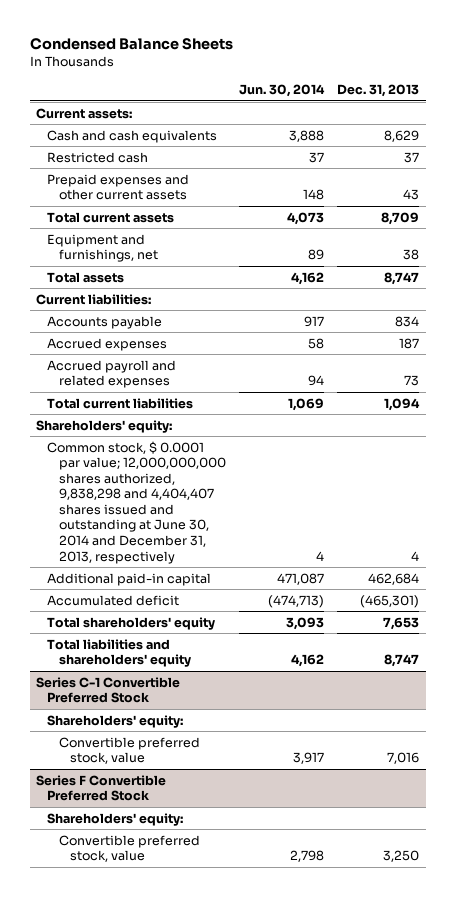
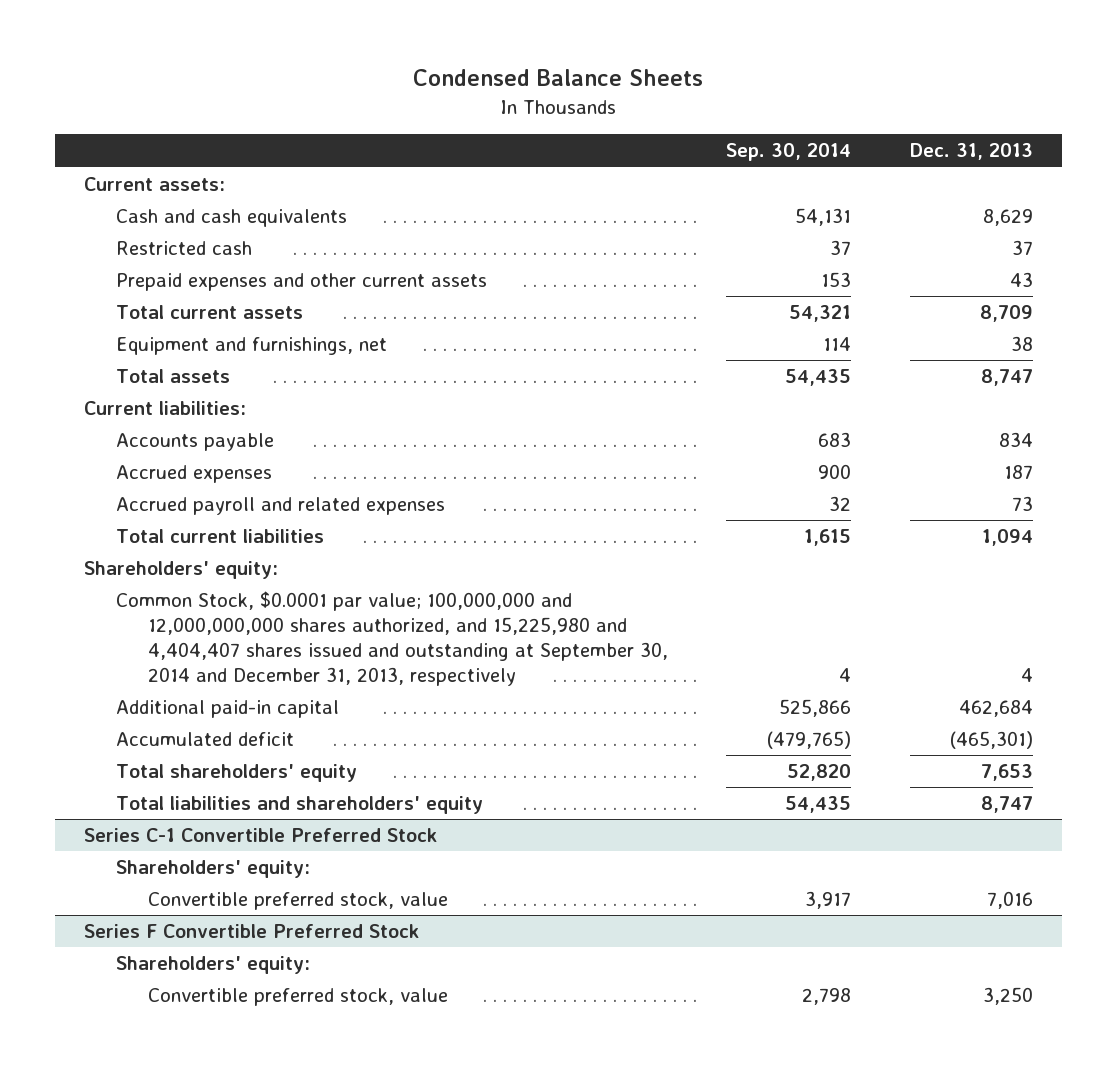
[238,84,325,98] Jun. 30, 2014 -> none
none -> [726,143,852,162] Sep. 30, 2014
[47,440,226,564] Common stock, $ 0.0001 par value; 12,000,000,000 shares authorized, 9,838,298 and 4,404,407 shares issued and outstanding at June 30, 2014 and December 31, 2013, respectively -> [115,591,668,686] Common Stock, $0.0001 par value; 100,000,000 and 12,000,000,000 shares authorized, and 15,225,980 and 4,404,407 shares issued and outstanding at September 30, 2014 and December 31, 2013, respectively

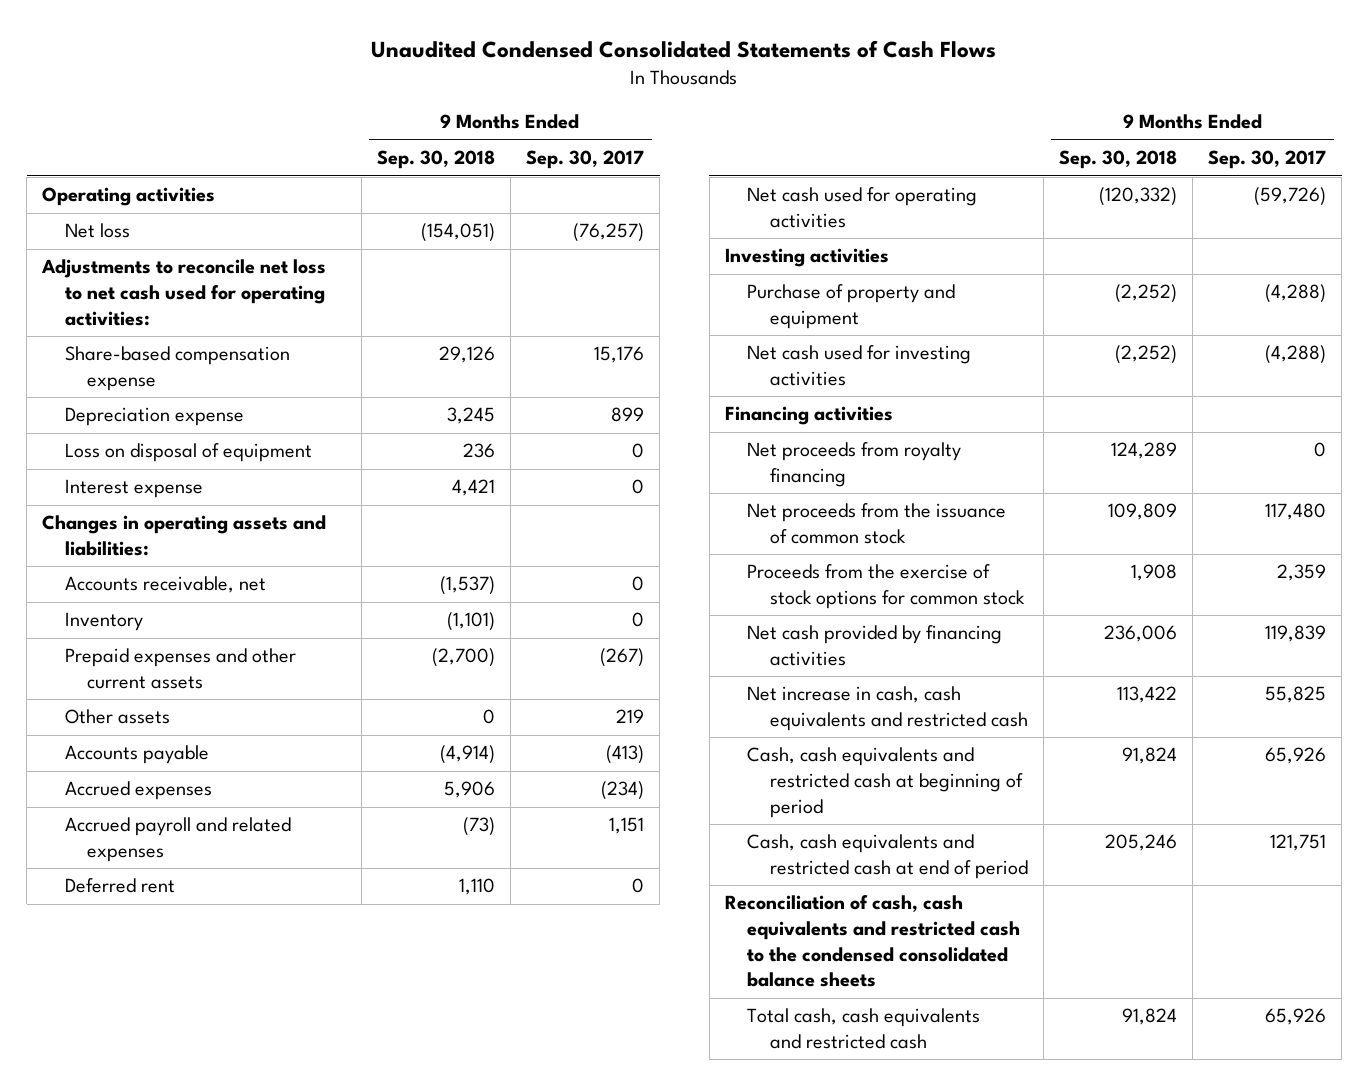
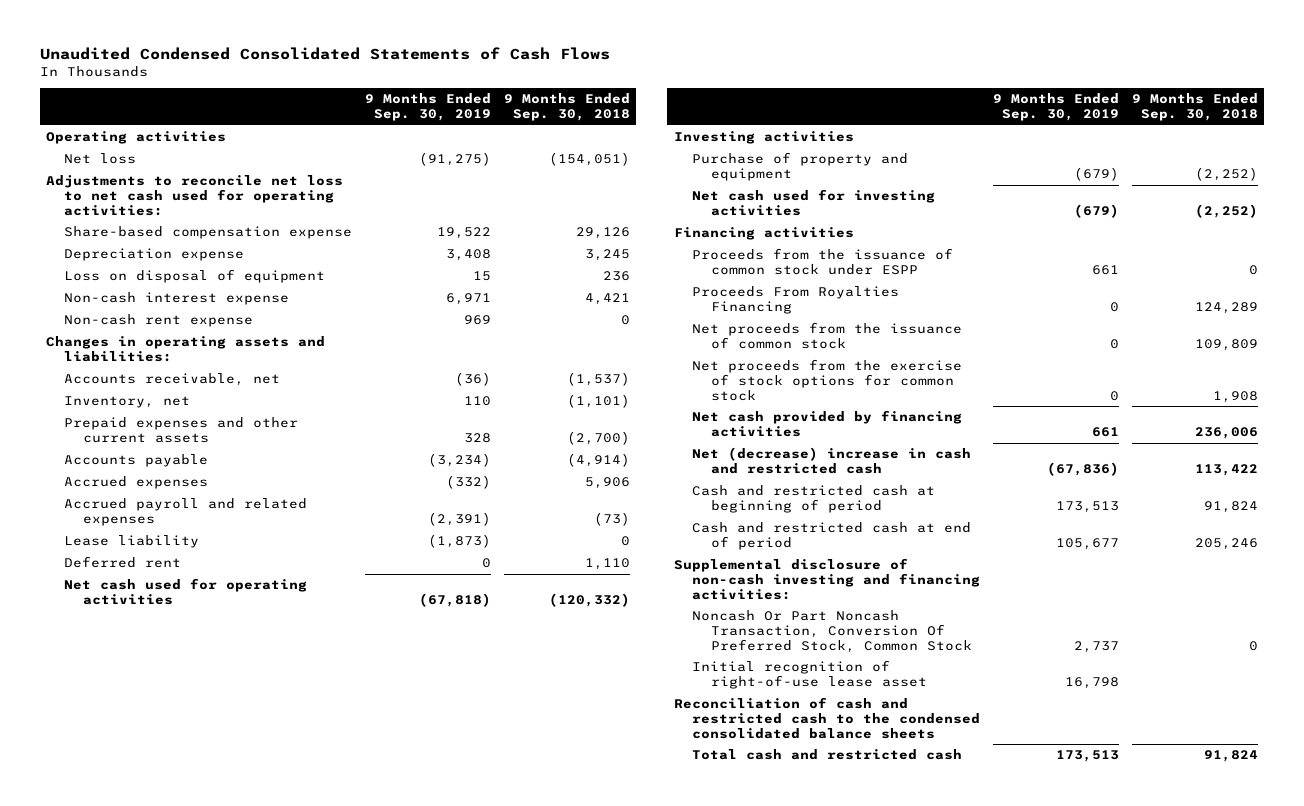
[525,150,644,170] Sep. 30, 2017 -> none
none -> [365,93,492,121] 9 Months Ended Sep. 30, 2019
[64,479,203,499] Interest expense -> [64,292,290,306] Non-cash interest expense
none -> [64,314,254,328] Non-cash rent expense
[64,612,143,632] Inventory -> [64,396,191,409] Inventory, net
[64,709,170,725] Other assets -> none
none -> [64,535,200,549] Lease liability
none -> [692,248,954,275] Proceeds from the issuance of common stock under ESPP
[747,442,962,488] Net proceeds from royalty financing -> [692,286,900,314] Proceeds From Royalties Financing
[747,564,1025,610] Proceeds from the exercise of stock options for common stock -> [692,359,963,401] Net proceeds from the exercise of stock options for common stock
[747,686,1028,732] Net increase in cash, cash equivalents and restricted cash -> [692,447,972,474] Net (decrease) increase in cash and restricted cash
[747,747,1023,818] Cash, cash equivalents and restricted cash at beginning of period -> [692,485,936,513] Cash and restricted cash at beginning of period
[747,834,1028,880] Cash, cash equivalents and restricted cash at end of period -> [692,522,972,550] Cash and restricted cash at end of period
none -> [673,558,981,600] Supplemental disclosure of non-cash investing and financing activities:
none -> [692,610,972,653] Noncash Or Part Noncash Transaction, Conversion Of Preferred Stock, Common Stock
none -> [692,660,927,689] Initial recognition of right-of-use lease asset
[724,895,1021,988] Reconciliation of cash, cash equivalents and restricted cash to the condensed consolidated balance sheets -> [673,697,981,739] Reconciliation of cash and restricted cash to the condensed consolidated balance sheets
[747,1008,981,1050] Total cash, cash equivalents and restricted cash -> [692,749,963,761] Total cash and restricted cash

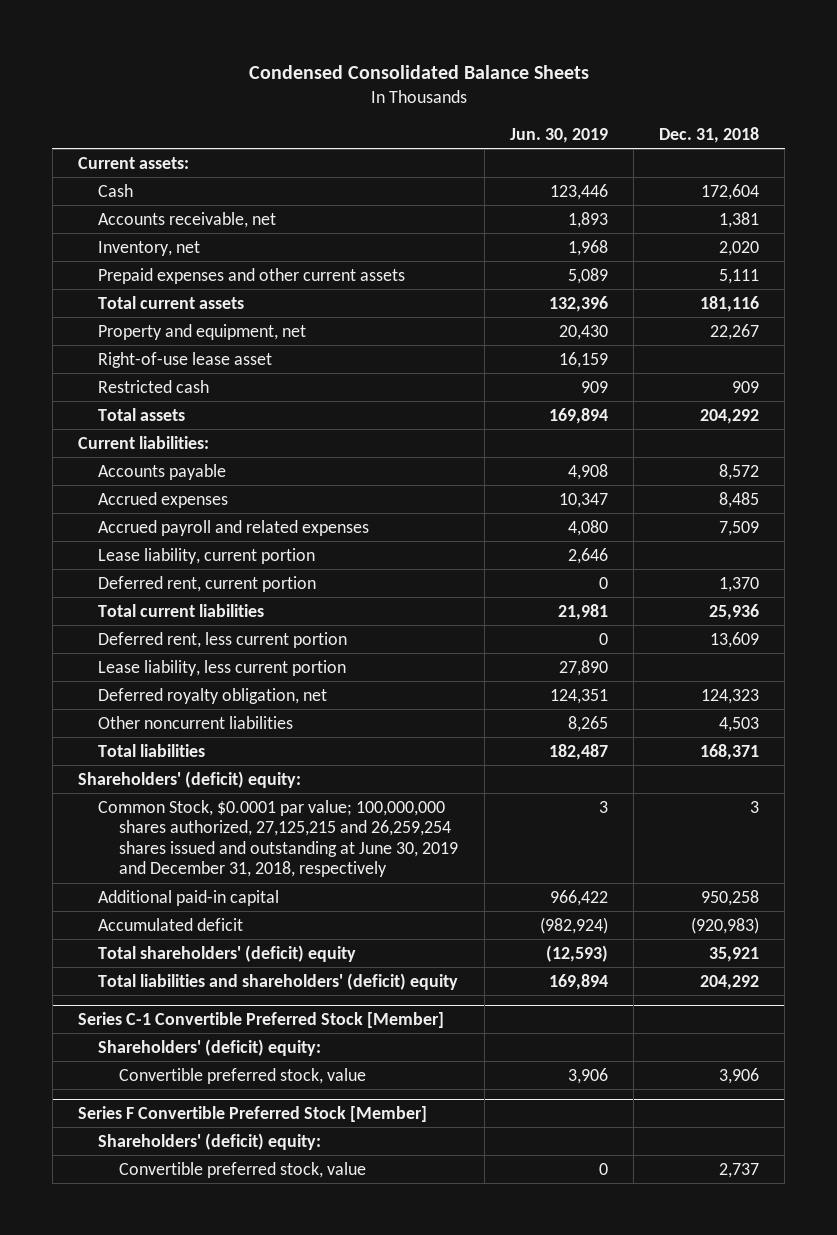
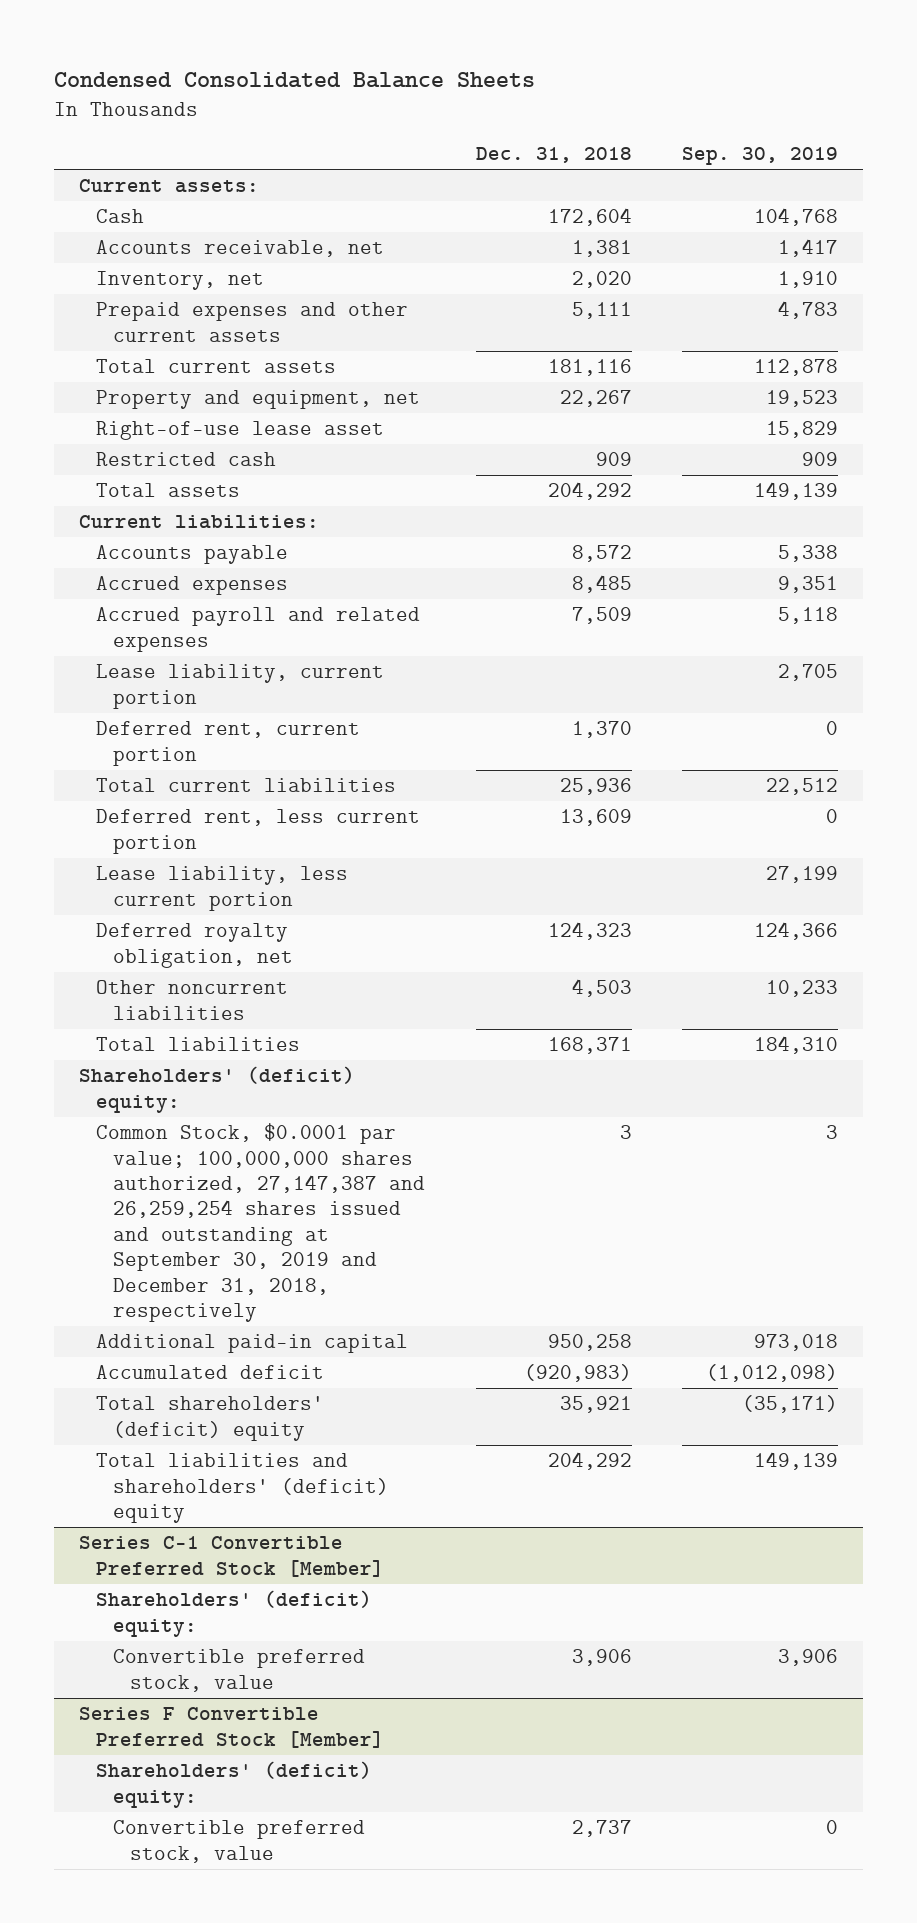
[509,127,608,143] Jun. 30, 2019 -> none
none -> [681,146,838,165] Sep. 30, 2019
[98,799,458,878] Common Stock, $0.0001 par value; 100,000,000 shares authorized, 27,125,215 and 26,259,254 shares issued and outstanding at June 30, 2019 and December 31, 2018, respectively -> [96,1123,426,1323] Common Stock, $0.0001 par value; 100,000,000 shares authorized, 27,147,387 and 26,259,254 shares issued and outstanding at September 30, 2019 and December 31, 2018, respectively

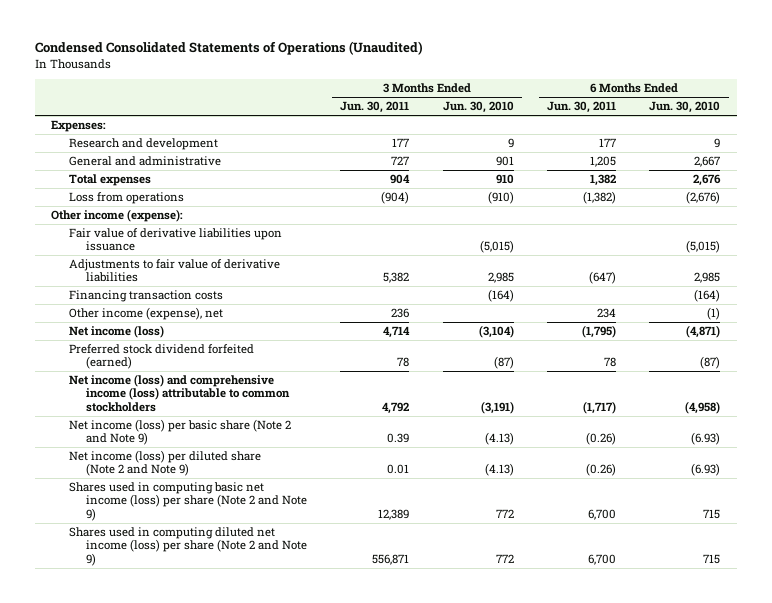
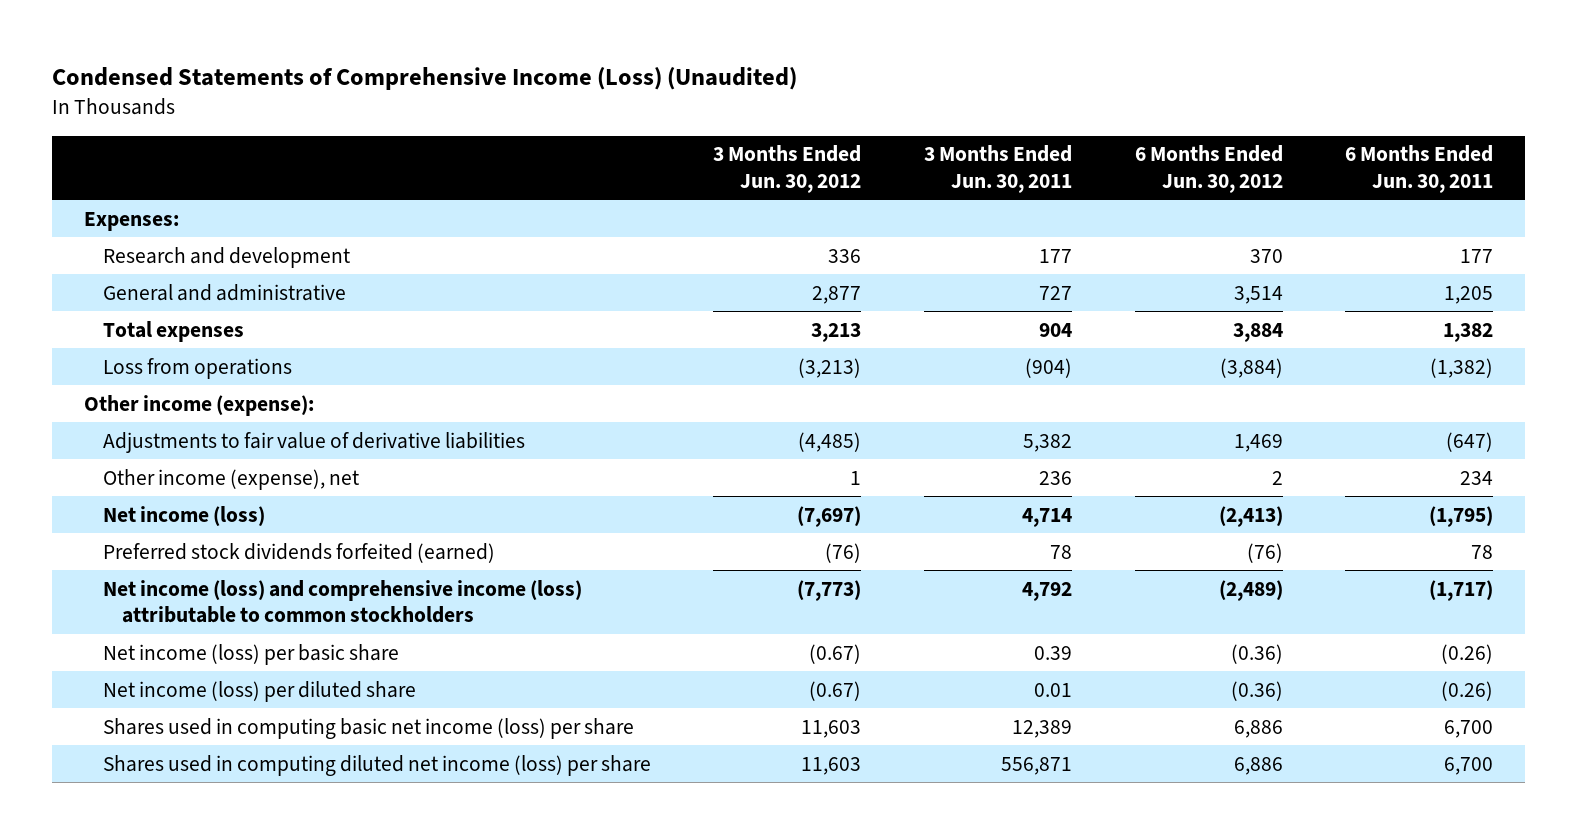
[34,41,423,56] Condensed Consolidated Statements of Operations (Unaudited) -> [52,67,798,91] Condensed Statements of Comprehensive Income (Loss) (Unaudited)
[442,101,514,114] Jun. 30, 2010 -> none
[649,101,721,114] Jun. 30, 2010 -> none
none -> [713,145,862,193] 3 Months Ended Jun. 30, 2012
none -> [1134,145,1283,193] 6 Months Ended Jun. 30, 2012
[68,228,282,252] Fair value of derivative liabilities upon issuance -> none
[68,290,223,303] Financing transaction costs -> none
[68,344,254,370] Preferred stock dividend forfeited (earned) -> [102,542,495,563] Preferred stock dividends forfeited (earned)
[68,419,291,446] Net income (loss) per basic share (Note 2 and Note 9) -> [102,643,399,665] Net income (loss) per basic share
[68,450,261,477] Net income (loss) per diluted share (Note 2 and Note 9) -> [102,680,416,702] Net income (loss) per diluted share
[68,482,308,521] Shares used in computing basic net income (loss) per share (Note 2 and Note 9) -> [102,717,634,739] Shares used in computing basic net income (loss) per share
[68,527,308,566] Shares used in computing diluted net income (loss) per share (Note 2 and Note 9) -> [102,754,651,776] Shares used in computing diluted net income (loss) per share

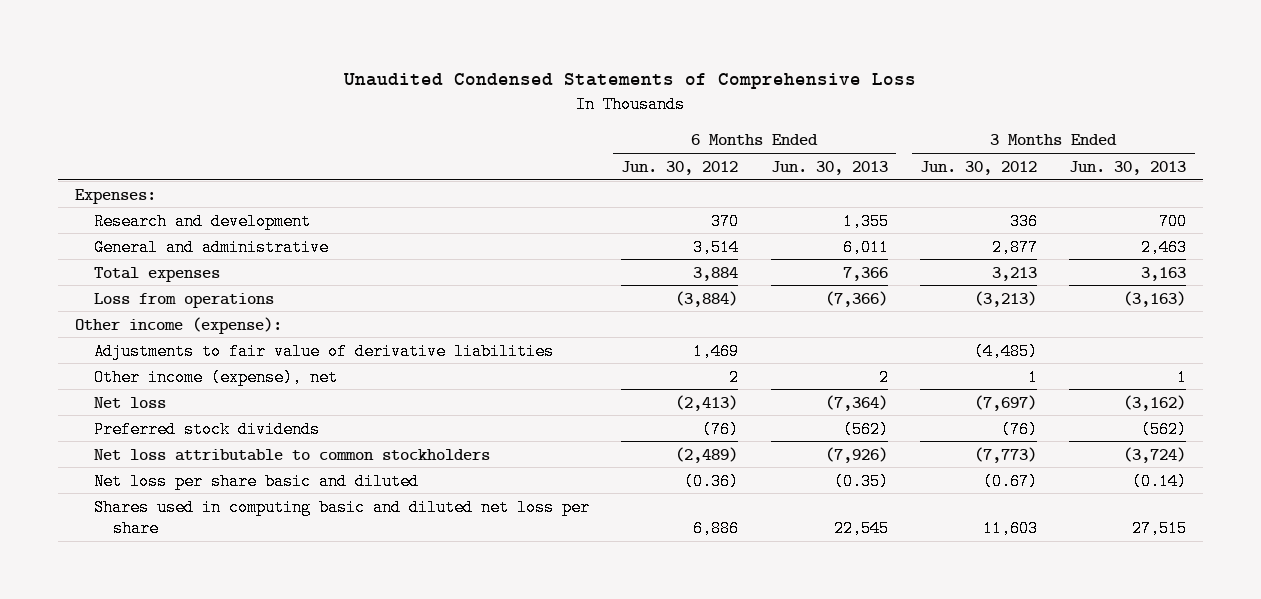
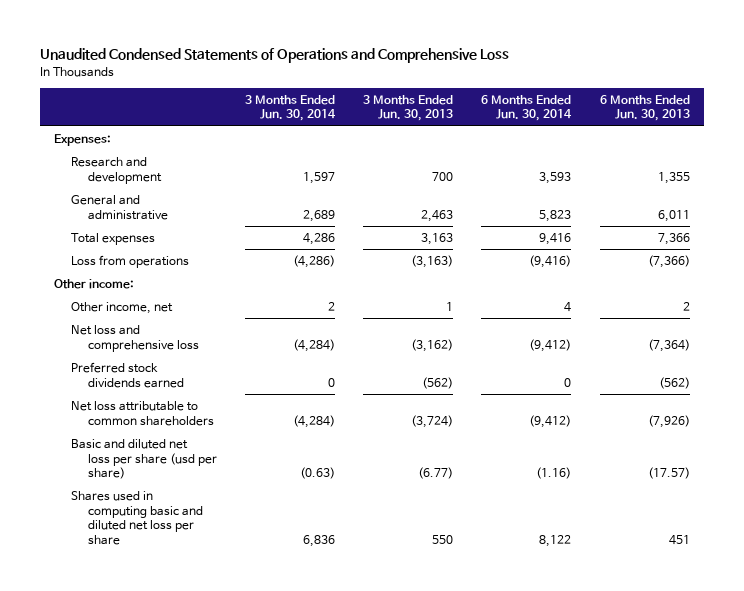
[343,73,917,90] Unaudited Condensed Statements of Comprehensive Loss -> [40,48,510,64] Unaudited Condensed Statements of Operations and Comprehensive Loss
[621,160,739,175] Jun. 30, 2012 -> none
[919,160,1037,175] Jun. 30, 2012 -> none
none -> [244,94,336,122] 3 Months Ended Jun. 30, 2014
none -> [481,94,573,122] 6 Months Ended Jun. 30, 2014
[93,342,554,360] Adjustments to fair value of derivative liabilities -> none
[74,316,282,334] Other income (expense): -> [54,278,135,289] Other income:
[93,368,338,386] Other income (expense), net -> [71,301,174,314] Other income, net
[93,396,166,408] Net loss -> [71,324,199,352] Net loss and comprehensive loss
[93,420,320,438] Preferred stock dividends -> [71,361,184,388] Preferred stock dividends earned
[93,448,490,461] Net loss attributable to common stockholders -> [71,400,214,426] Net loss attributable to common shareholders
[93,472,419,490] Net loss per share basic and diluted -> [71,438,217,480] Basic and diluted net loss per share (usd per share)
[833,472,889,490] (0.35) -> [647,467,690,480] (17.57)
[1132,472,1188,490] (0.14) -> [418,467,454,480] (6.77)
[833,520,889,538] 22,545 -> [668,534,690,545] 451
[1132,520,1188,538] 27,515 -> [432,534,454,544] 550

